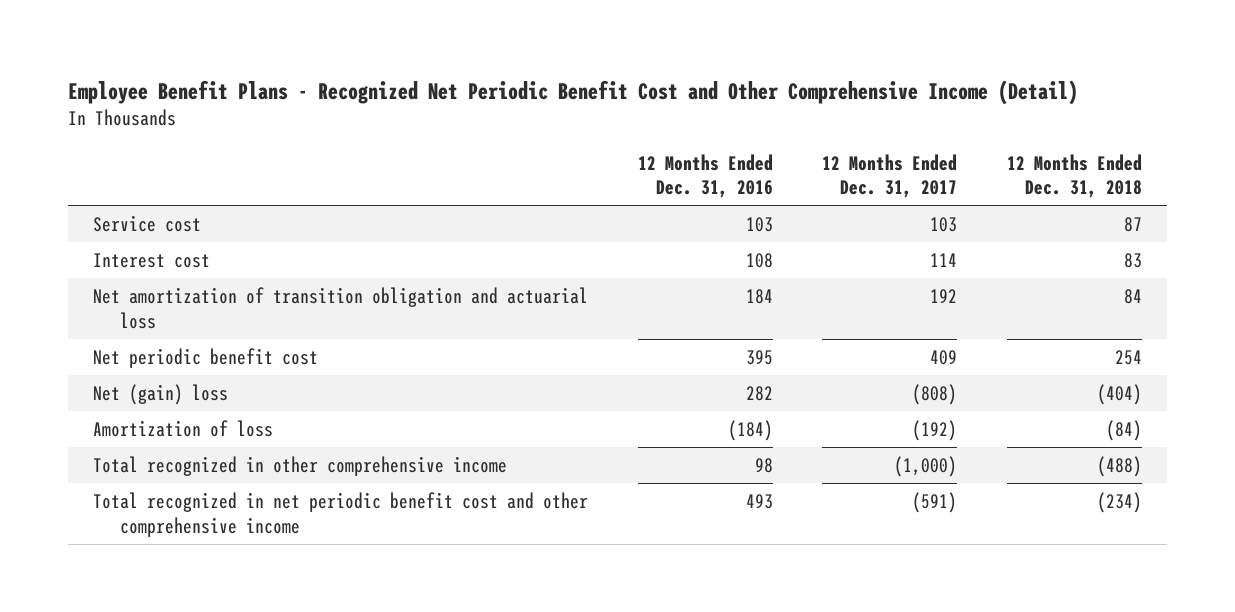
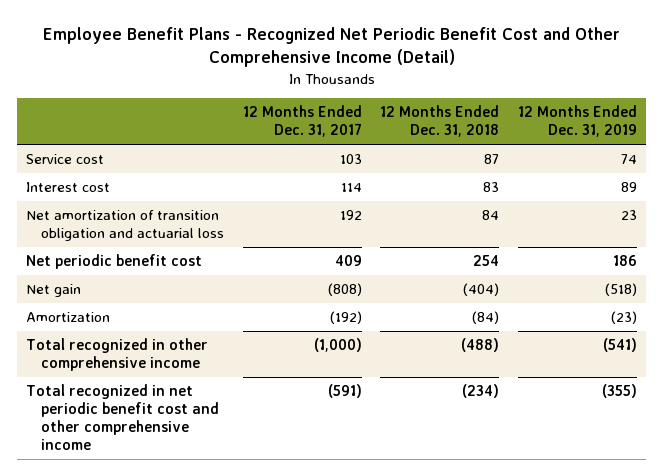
[637,153,773,199] 12 Months Ended Dec. 31, 2016 -> none
none -> [517,105,637,138] 12 Months Ended Dec. 31, 2019
[92,383,228,405] Net (gain) loss -> [26,284,82,298] Net gain
[92,419,273,437] Amortization of loss -> [26,312,111,323] Amortization

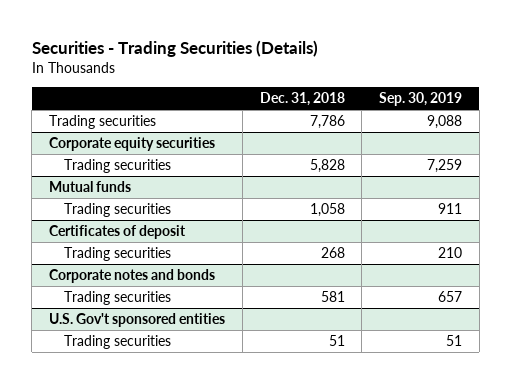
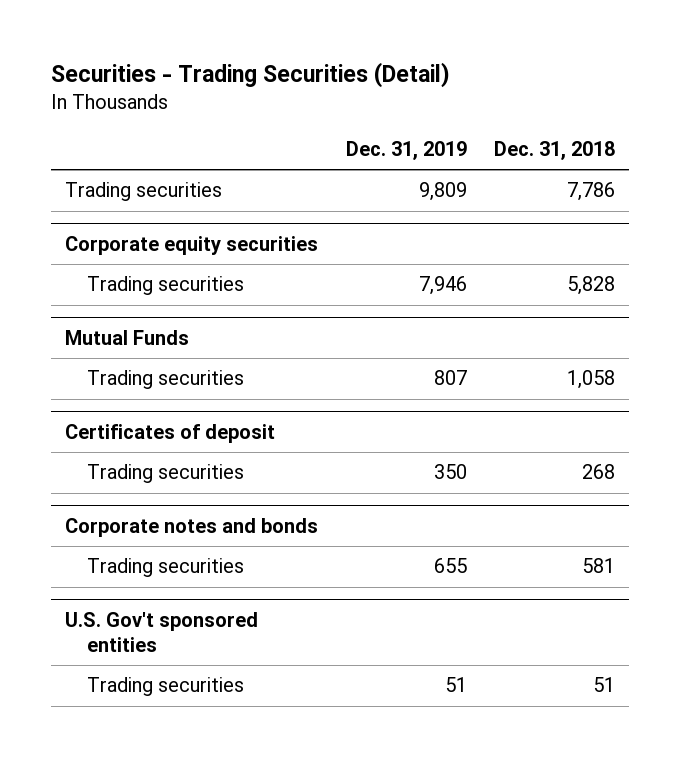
[31,39,318,57] Securities - Trading Securities (Details) -> [51,62,451,89] Securities - Trading Securities (Detail)
[379,92,463,107] Sep. 30, 2019 -> none
none -> [345,141,467,161] Dec. 31, 2019
[49,181,132,193] Mutual funds -> [65,329,190,345] Mutual Funds

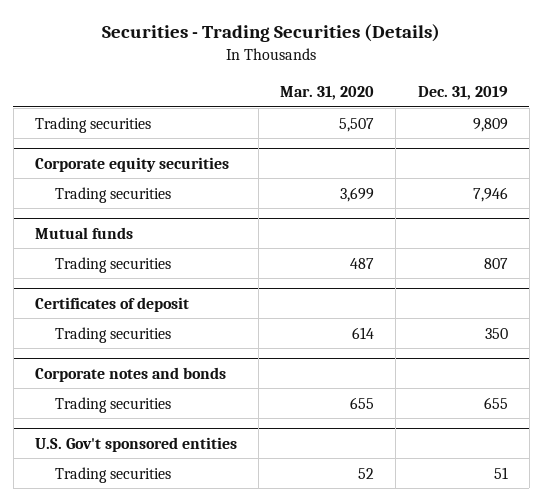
[51,62,451,89] Securities - Trading Securities (Detail) -> [102,24,441,43] Securities - Trading Securities (Details)
[494,141,616,161] Dec. 31, 2018 -> none
none -> [280,85,375,100] Mar. 31, 2020
[65,329,190,345] Mutual Funds -> [35,226,134,239] Mutual funds

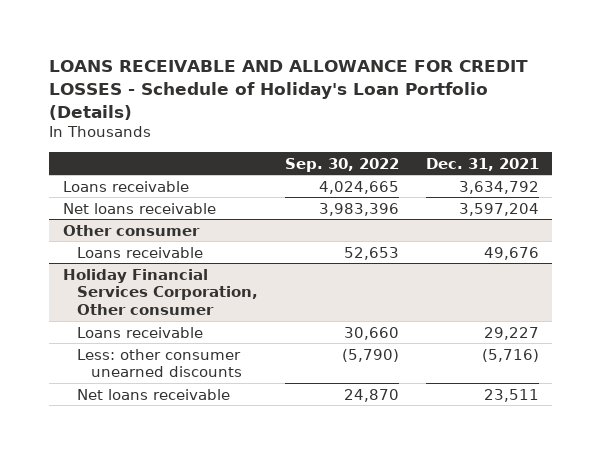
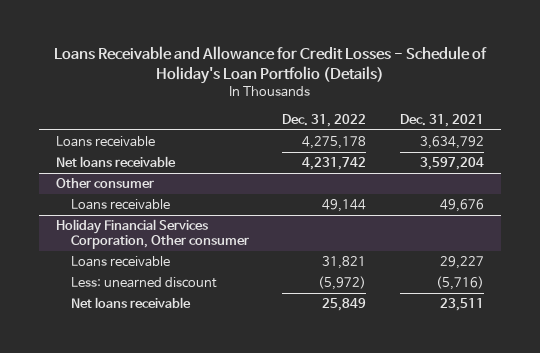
[49,59,529,120] LOANS RECEIVABLE AND ALLOWANCE FOR CREDIT LOSSES - Schedule of Holiday's Loan Portfolio (Details) -> [53,45,487,84] Loans Receivable and Allowance for Credit Losses - Schedule of Holiday's Loan Portfolio (Details)
[284,157,399,172] Sep. 30, 2022 -> none
none -> [282,113,367,127] Dec. 31, 2022
[76,348,243,378] Less: other consumer unearned discounts -> [70,277,217,289] Less: unearned discount

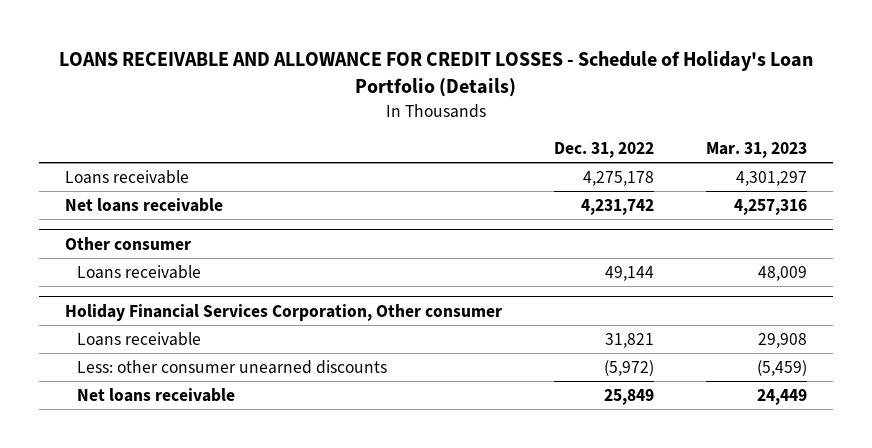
[53,45,487,84] Loans Receivable and Allowance for Credit Losses - Schedule of Holiday's Loan Portfolio (Details) -> [59,51,814,98] LOANS RECEIVABLE AND ALLOWANCE FOR CREDIT LOSSES - Schedule of Holiday's Loan Portfolio (Details)
[400,113,485,127] Dec. 31, 2021 -> none
none -> [706,142,808,159] Mar. 31, 2023
[70,277,217,289] Less: unearned discount -> [77,359,388,374] Less: other consumer unearned discounts

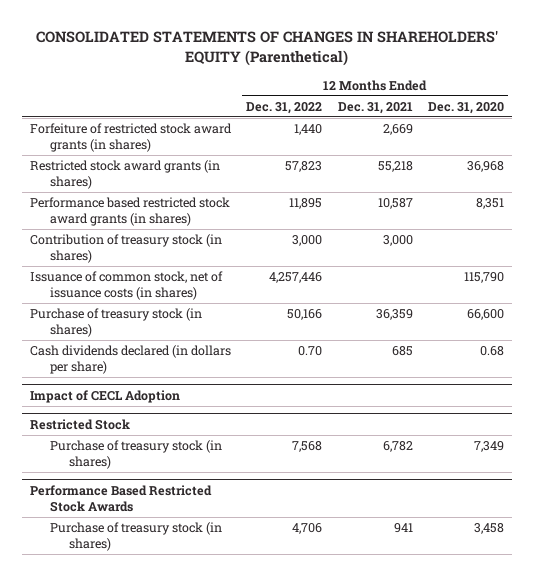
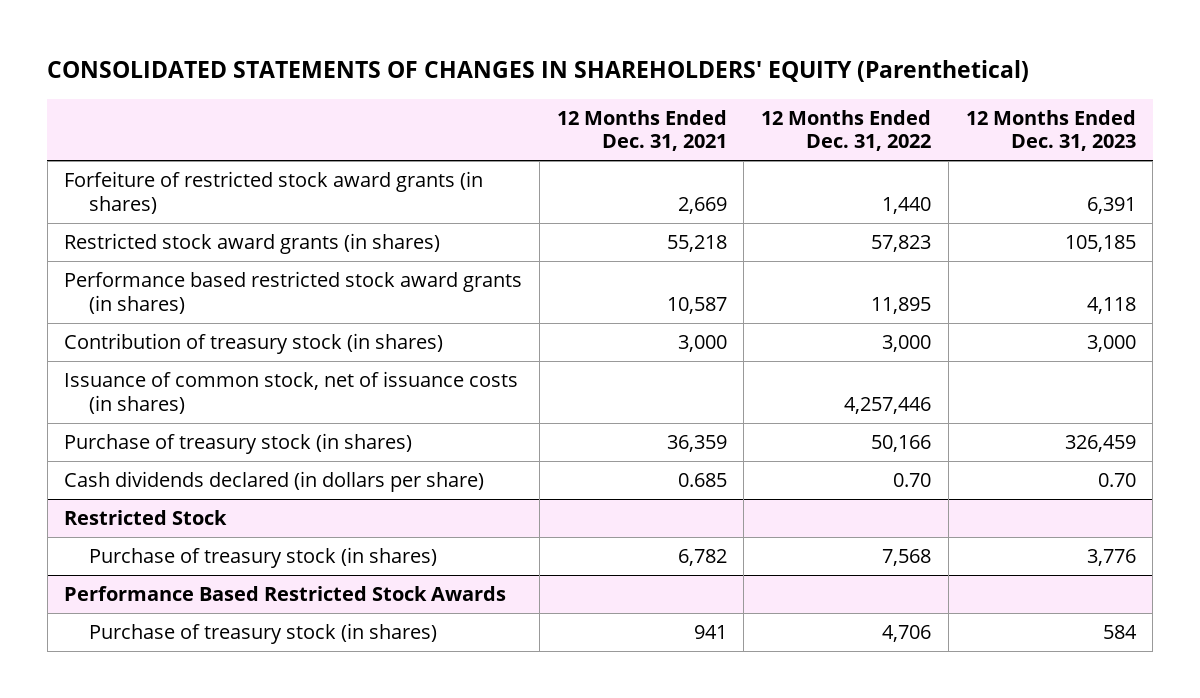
[428,101,505,114] Dec. 31, 2020 -> none
none -> [965,109,1136,152] 12 Months Ended Dec. 31, 2023
[29,390,180,404] Impact of CECL Adoption -> none
[391,346,413,357] 685 -> [677,473,727,488] 0.685

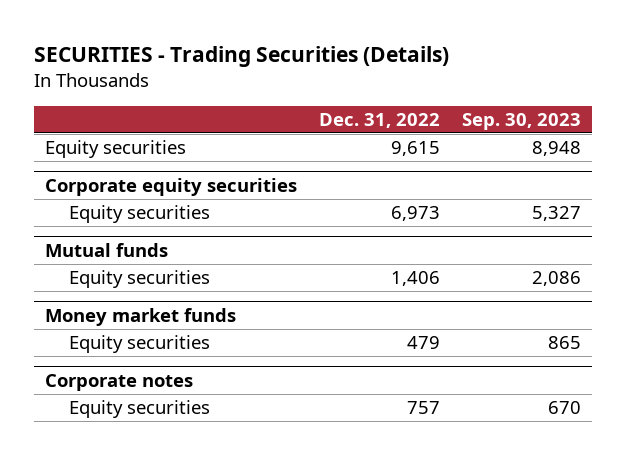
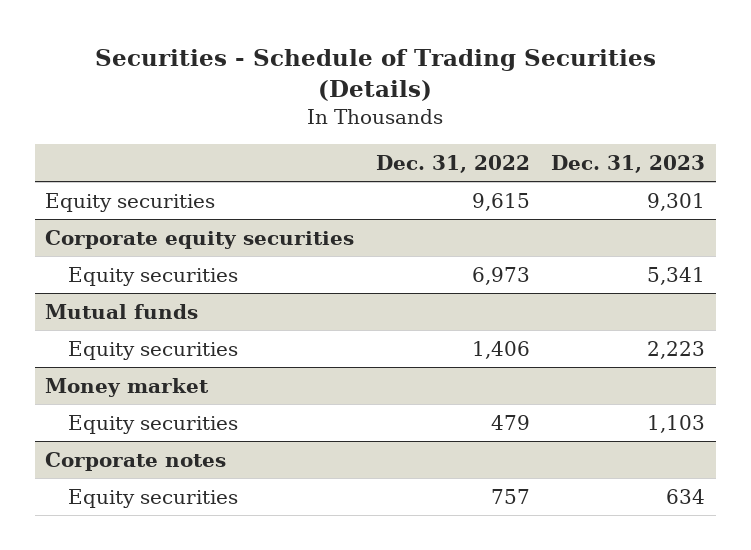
[33,46,449,68] SECURITIES - Trading Securities (Details) -> [95,48,657,102] Securities - Schedule of Trading Securities (Details)
[461,112,581,130] Sep. 30, 2023 -> none
none -> [551,155,706,174] Dec. 31, 2023
[44,307,236,326] Money market funds -> [45,377,210,397] Money market

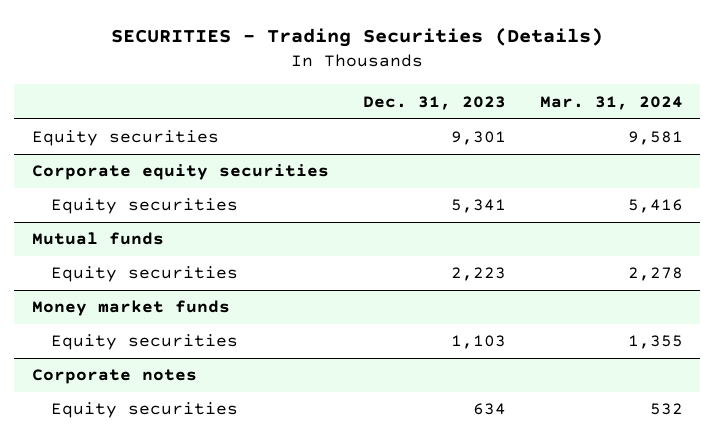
[95,48,657,102] Securities - Schedule of Trading Securities (Details) -> [111,28,604,48] SECURITIES - Trading Securities (Details)
[375,155,530,174] Dec. 31, 2022 -> none
none -> [540,95,684,110] Mar. 31, 2024
[45,377,210,397] Money market -> [31,300,230,317] Money market funds

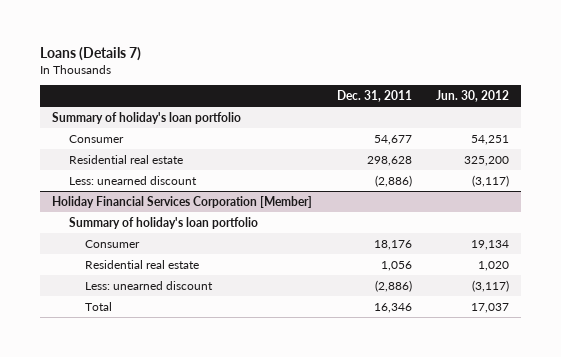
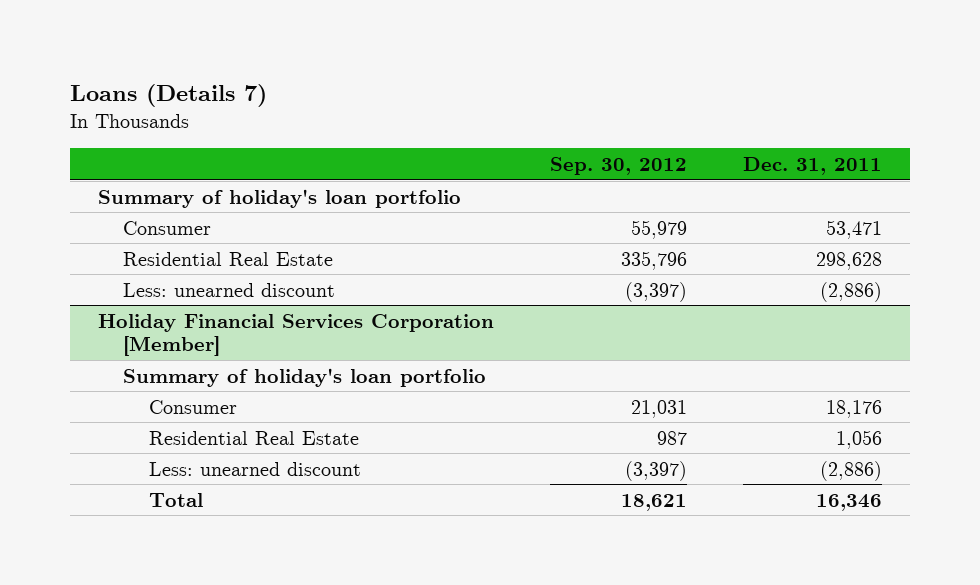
[435,90,509,103] Jun. 30, 2012 -> none
none -> [550,157,688,176] Sep. 30, 2012
[373,134,412,145] 54,677 -> [826,219,883,239] 53,471
[68,154,183,164] Residential real estate -> [123,251,334,266] Residential Real Estate
[85,259,200,269] Residential real estate -> [148,430,359,445] Residential Real Estate

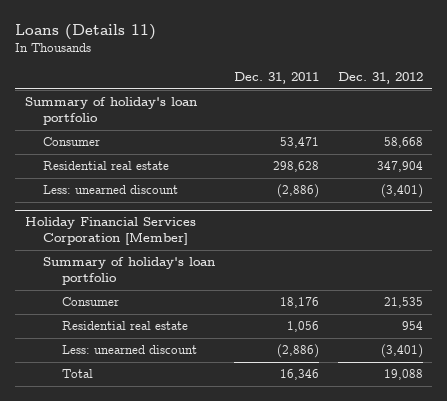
[69,84,267,108] Loans (Details 7) -> [15,24,157,41] Loans (Details 11)
[550,157,688,176] Sep. 30, 2012 -> none
none -> [337,72,423,85] Dec. 31, 2012
[123,251,334,266] Residential Real Estate -> [43,161,170,171] Residential real estate
[148,430,359,445] Residential Real Estate -> [62,321,189,331] Residential real estate

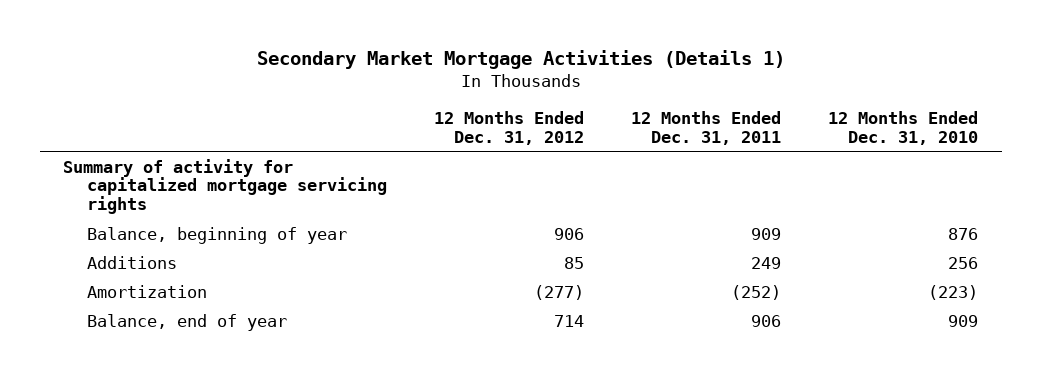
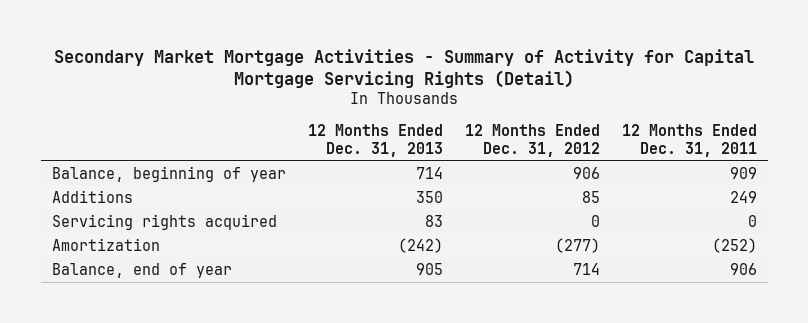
[256,49,785,69] Secondary Market Mortgage Activities (Details 1) -> [54,48,755,89] Secondary Market Mortgage Activities - Summary of Activity for Capital Mortgage Servicing Rights (Detail)
[828,110,979,145] 12 Months Ended Dec. 31, 2010 -> none
none -> [307,123,443,157] 12 Months Ended Dec. 31, 2013
[63,158,387,215] Summary of activity for capitalized mortgage servicing rights -> none
none -> [51,214,277,231] Servicing rights acquired

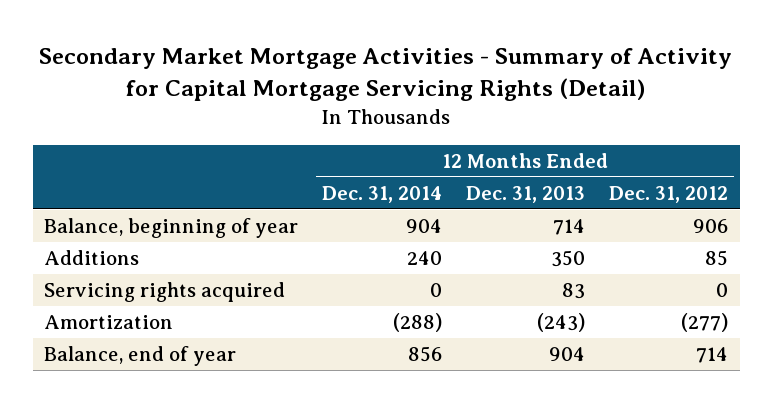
[621,123,757,157] 12 Months Ended Dec. 31, 2011 -> none
none -> [322,185,443,203] Dec. 31, 2014
[397,238,443,254] (242) -> [537,313,586,333] (243)
[415,263,443,276] 905 -> [549,347,586,362] 904

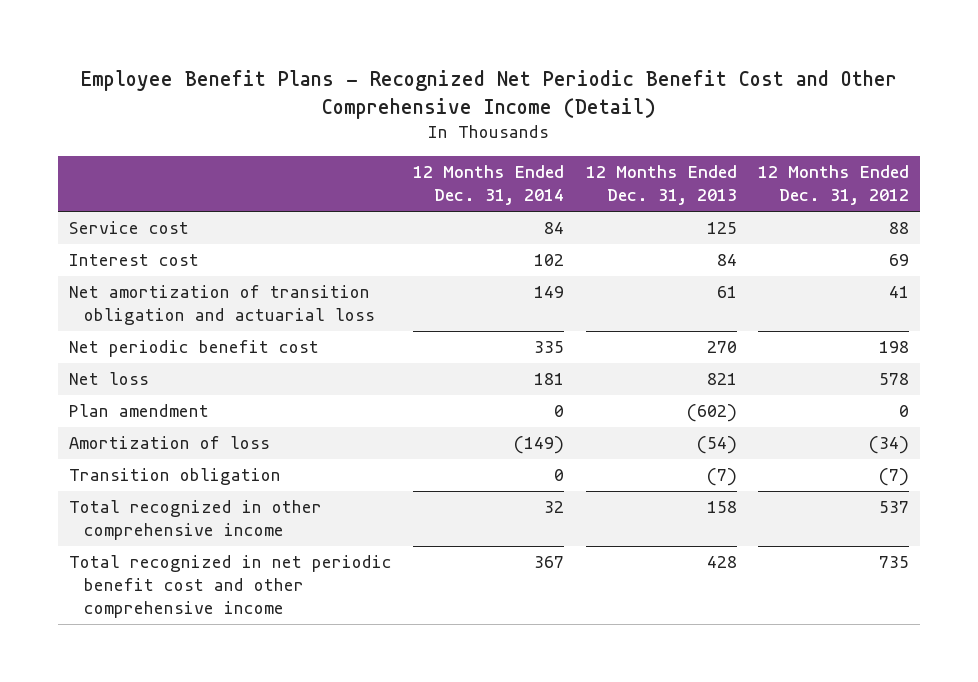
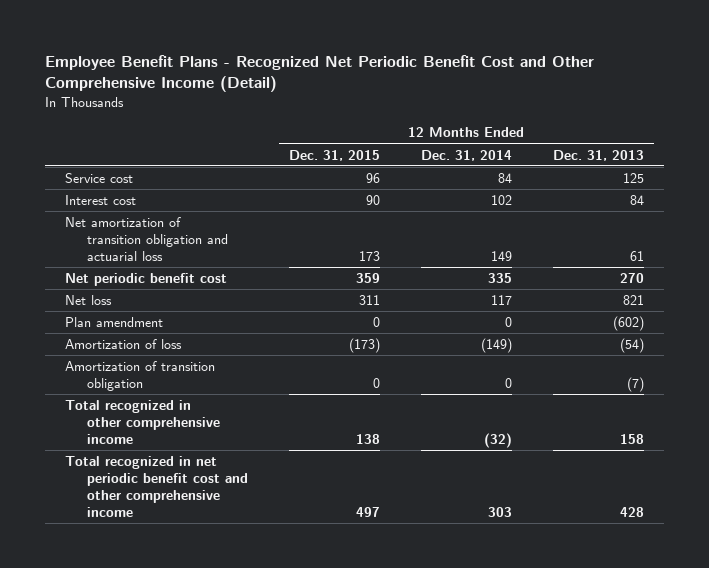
[758,165,910,206] 12 Months Ended Dec. 31, 2012 -> none
none -> [288,149,380,161] Dec. 31, 2015
[534,373,565,386] 181 -> [490,295,512,306] 117
[68,468,281,486] Transition obligation -> [65,361,216,391] Amortization of transition obligation
[544,501,565,514] 32 -> [483,432,512,448] (32)
[534,556,565,569] 367 -> [487,506,512,517] 303

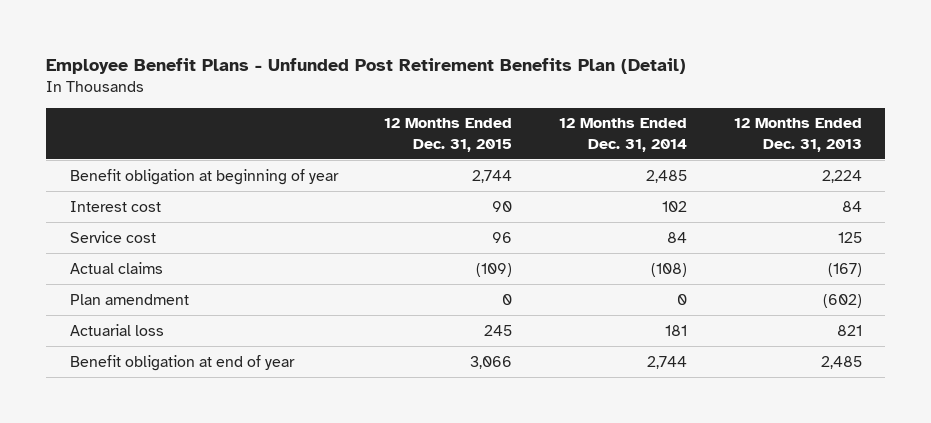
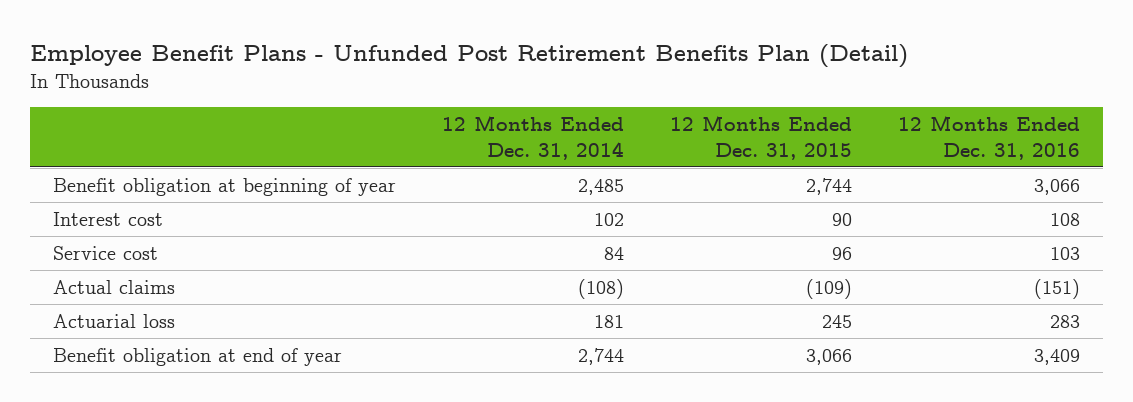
[733,118,862,152] 12 Months Ended Dec. 31, 2013 -> none
none -> [897,115,1080,160] 12 Months Ended Dec. 31, 2016
[69,293,189,305] Plan amendment -> none

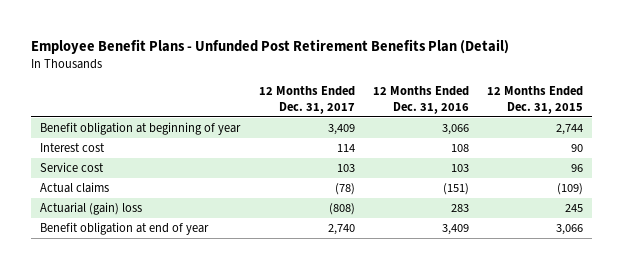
[442,115,625,160] 12 Months Ended Dec. 31, 2014 -> none
none -> [258,85,355,114] 12 Months Ended Dec. 31, 2017
[53,313,176,328] Actuarial loss -> [40,202,143,216] Actuarial (gain) loss

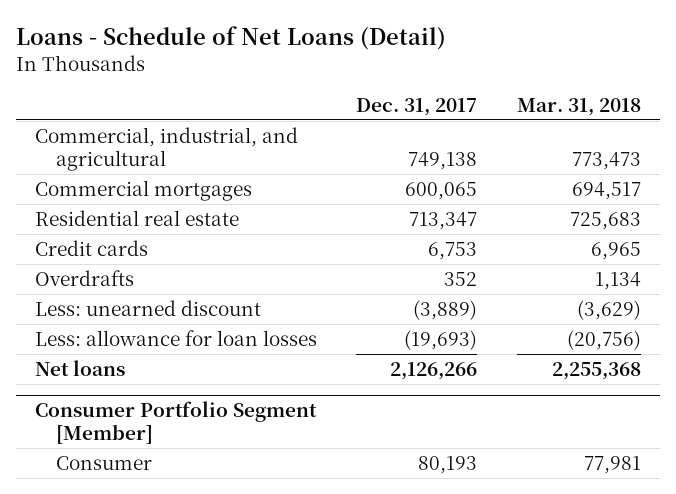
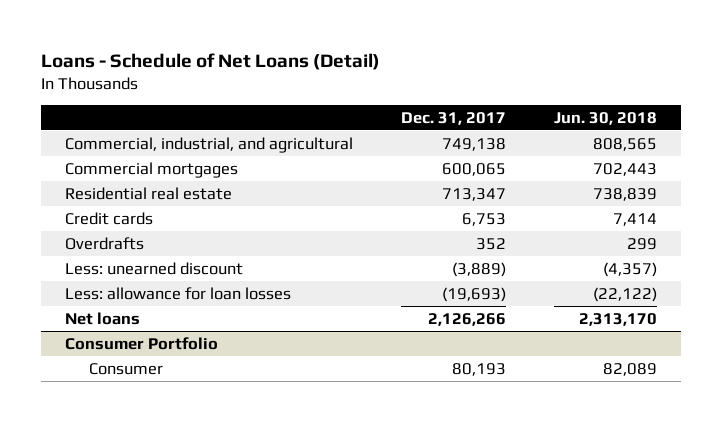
[516,97,641,116] Mar. 31, 2018 -> none
none -> [554,111,658,125] Jun. 30, 2018
[35,401,318,444] Consumer Portfolio Segment [Member] -> [65,336,219,350] Consumer Portfolio

